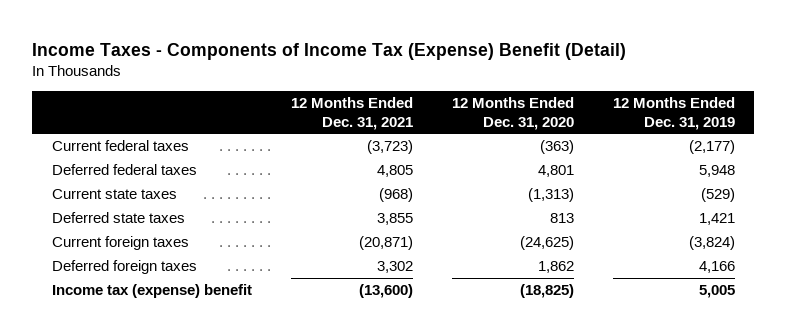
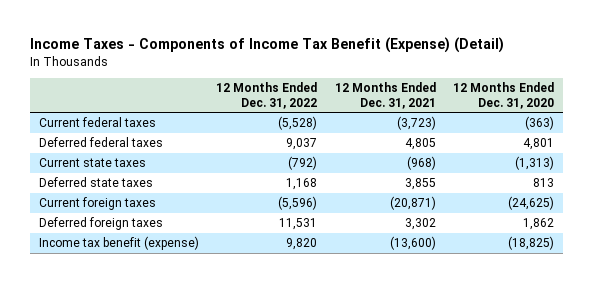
[32,42,627,60] Income Taxes - Components of Income Tax (Expense) Benefit (Detail) -> [30,37,505,54] Income Taxes - Components of Income Tax Benefit (Expense) (Detail)
[612,97,735,130] 12 Months Ended Dec. 31, 2019 -> none
none -> [216,81,318,109] 12 Months Ended Dec. 31, 2022
[51,283,252,298] Income tax (expense) benefit -> [38,236,199,251] Income tax benefit (expense)

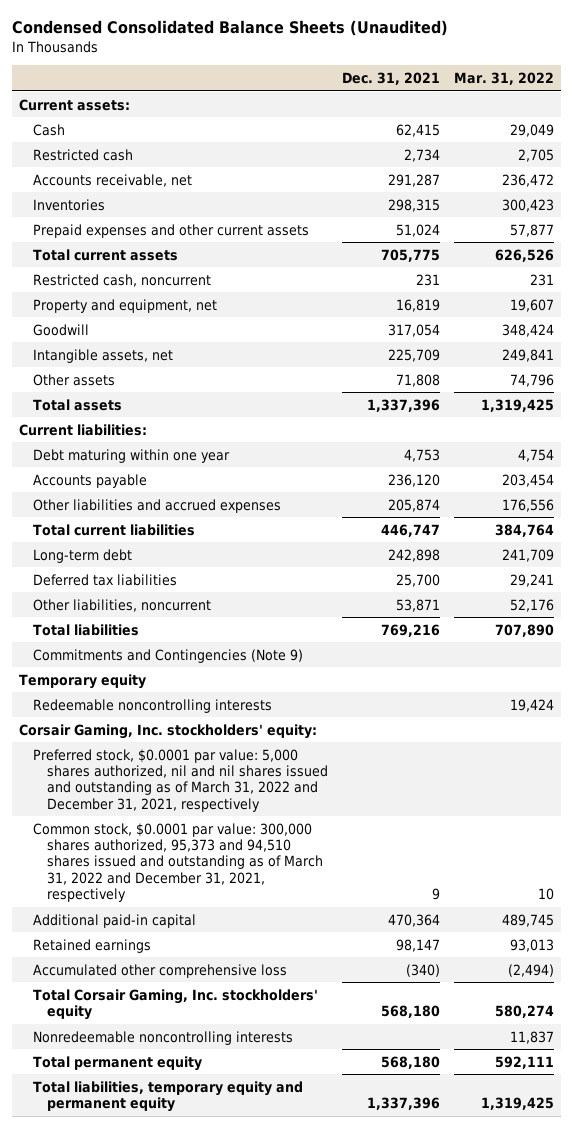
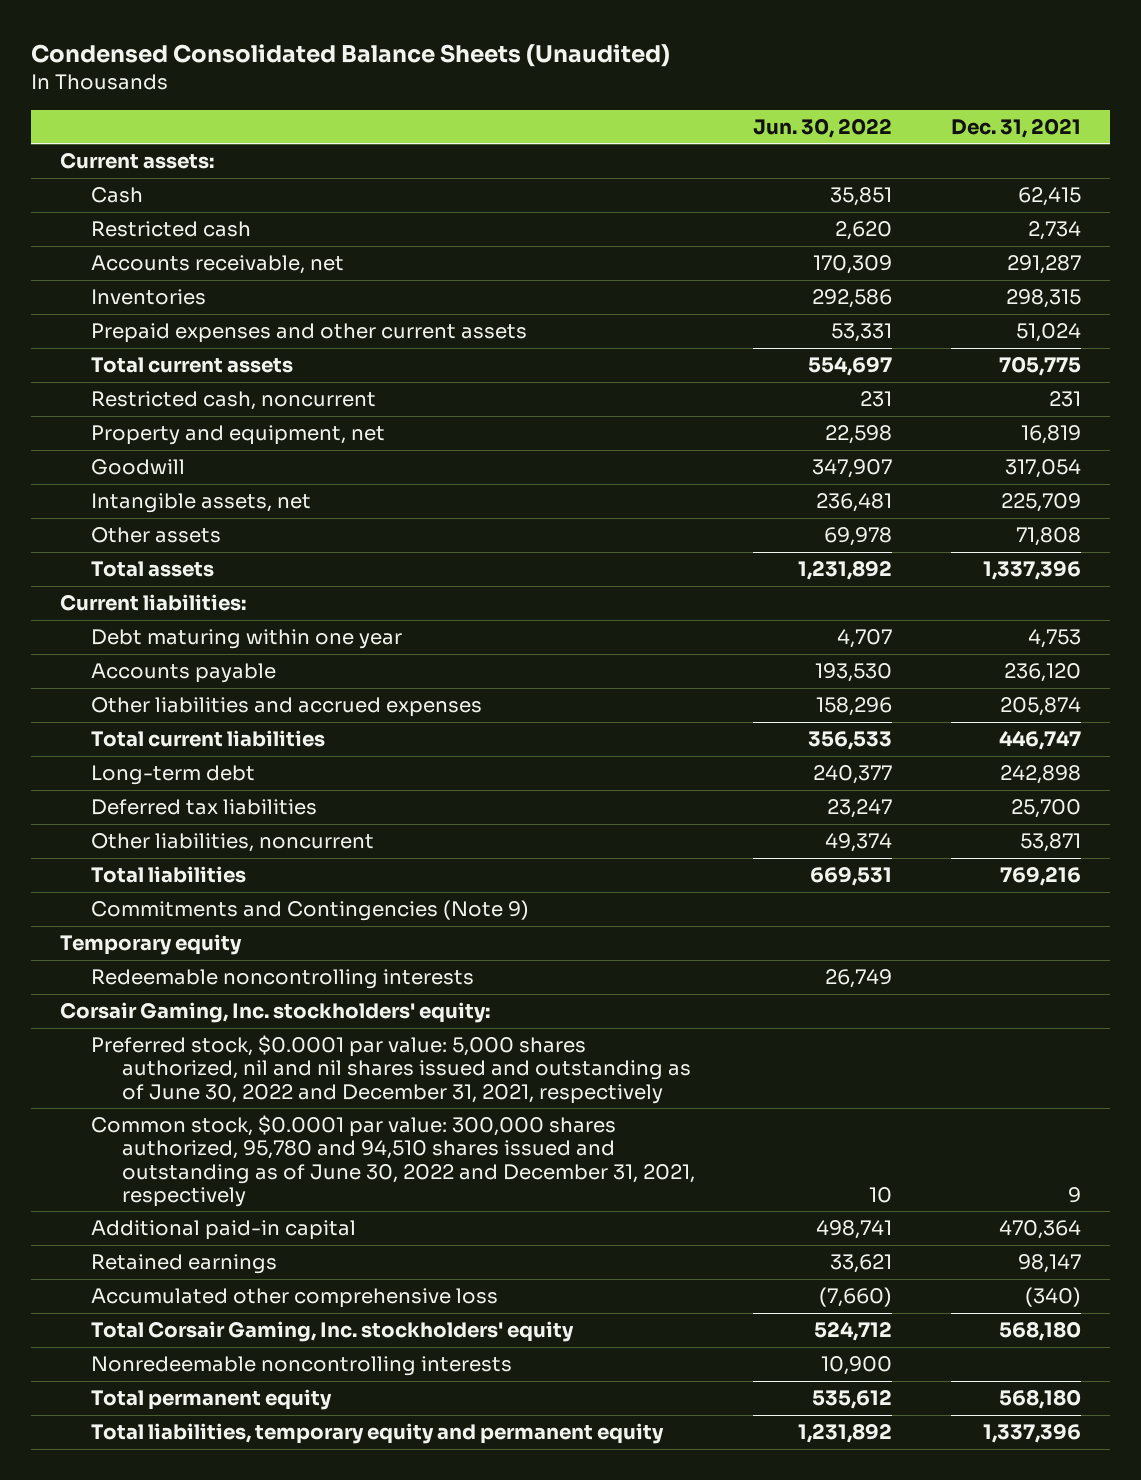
[453,71,554,85] Mar. 31, 2022 -> none
none -> [753,117,893,138] Jun. 30, 2022
[32,748,329,812] Preferred stock, $0.0001 par value: 5,000 shares authorized, nil and nil shares issued and outstanding as of March 31, 2022 and December 31, 2021, respectively -> [90,1035,691,1104] Preferred stock, $0.0001 par value: 5,000 shares authorized, nil and nil shares issued and outstanding as of June 30, 2022 and December 31, 2021, respectively
[32,822,324,903] Common stock, $0.0001 par value: 300,000 shares authorized, 95,373 and 94,510 shares issued and outstanding as of March 31, 2022 and December 31, 2021, respectively -> [90,1115,695,1207] Common stock, $0.0001 par value: 300,000 shares authorized, 95,780 and 94,510 shares issued and outstanding as of June 30, 2022 and December 31, 2021, respectively

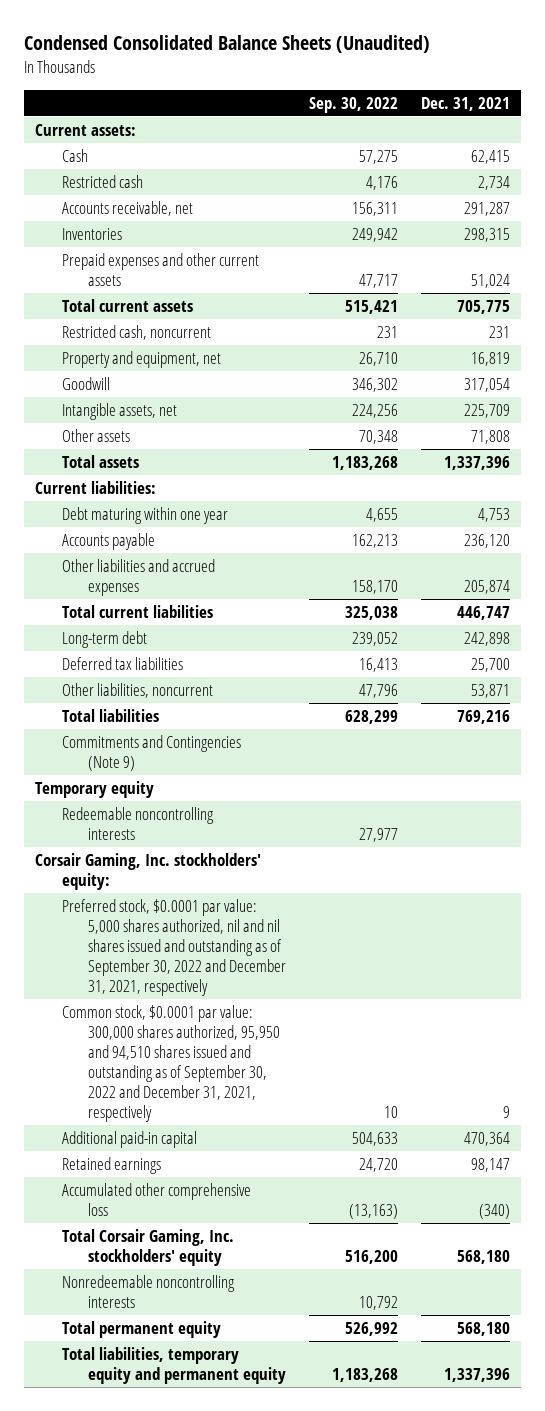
[753,117,893,138] Jun. 30, 2022 -> none
none -> [308,97,398,114] Sep. 30, 2022
[90,1035,691,1104] Preferred stock, $0.0001 par value: 5,000 shares authorized, nil and nil shares issued and outstanding as of June 30, 2022 and December 31, 2021, respectively -> [61,898,287,997] Preferred stock, $0.0001 par value: 5,000 shares authorized, nil and nil shares issued and outstanding as of September 30, 2022 and December 31, 2021, respectively
[90,1115,695,1207] Common stock, $0.0001 par value: 300,000 shares authorized, 95,780 and 94,510 shares issued and outstanding as of June 30, 2022 and December 31, 2021, respectively -> [61,1004,281,1123] Common stock, $0.0001 par value: 300,000 shares authorized, 95,950 and 94,510 shares issued and outstanding as of September 30, 2022 and December 31, 2021, respectively

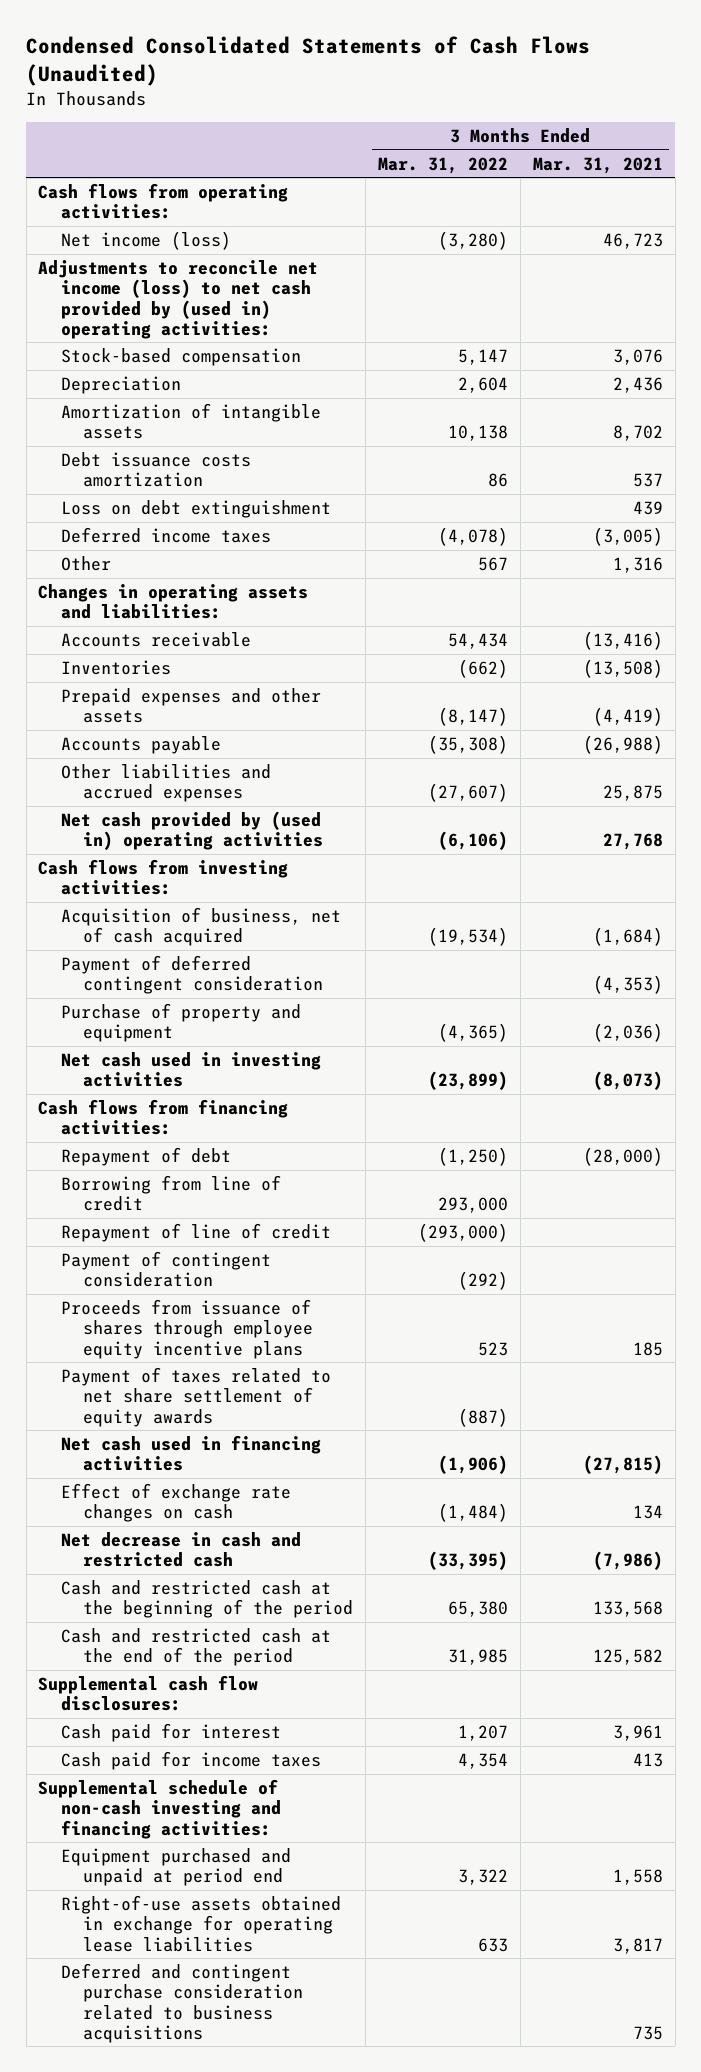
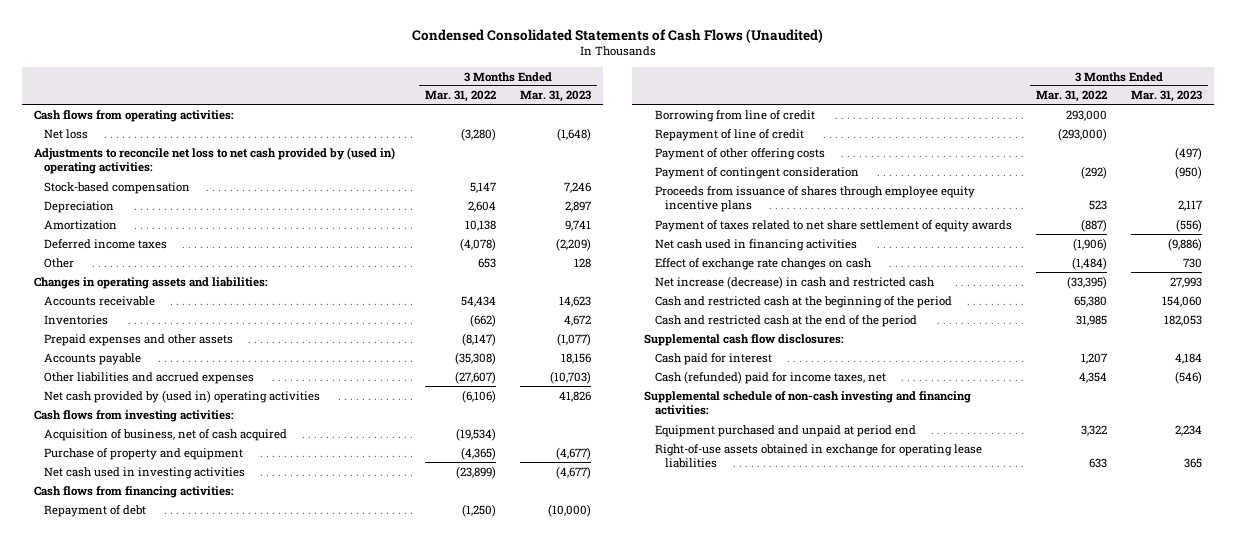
[532,156,663,174] Mar. 31, 2021 -> none
none -> [520,90,592,103] Mar. 31, 2023
[60,230,231,250] Net income (loss) -> [44,128,89,139] Net loss
[38,259,319,339] Adjustments to reconcile net income (loss) to net cash provided by (used in) operating activities: -> [34,146,396,175] Adjustments to reconcile net loss to net cash provided by (used in) operating activities:
[60,451,251,488] Debt issuance costs amortization -> none
[60,499,331,518] Loss on debt extinguishment -> none
[60,402,321,440] Amortization of intangible assets -> [44,219,118,230] Amortization
[478,556,509,571] 567 -> [478,257,497,268] 653
[60,954,324,995] Payment of deferred contingent consideration -> none
none -> [654,147,825,160] Payment of other offering costs
[60,1531,301,1568] Net decrease in cash and restricted cash -> [654,275,935,289] Net increase (decrease) in cash and restricted cash
[60,1750,321,1770] Cash paid for income taxes -> [654,370,886,384] Cash (refunded) paid for income taxes, net
[60,1962,304,2043] Deferred and contingent purchase consideration related to business acquisitions -> none

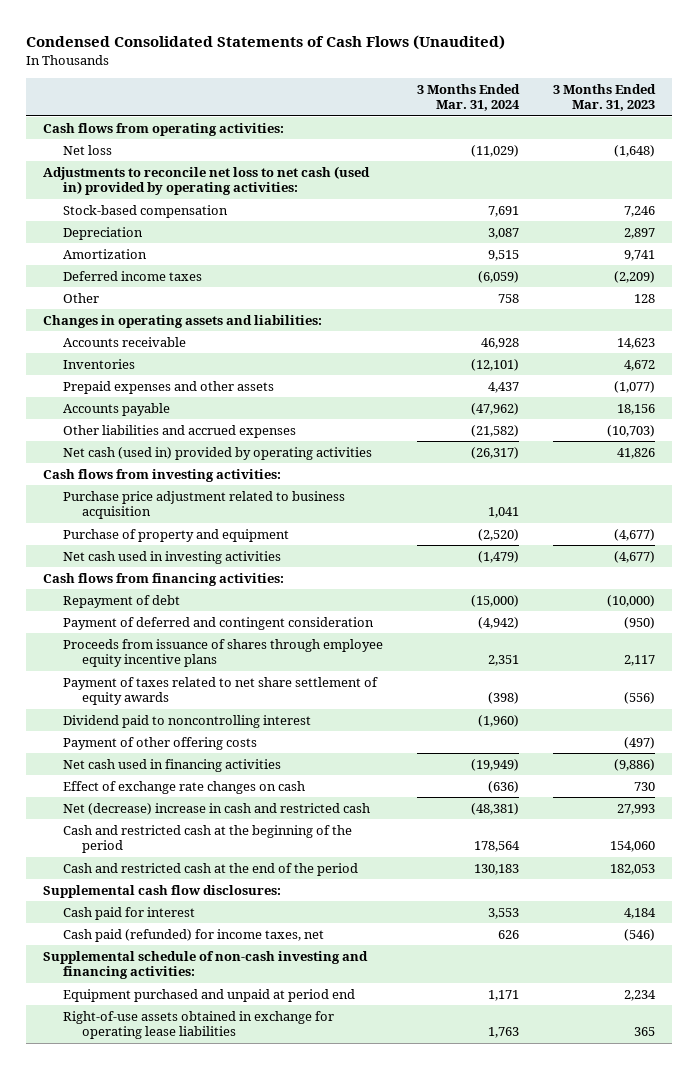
[425,90,497,103] Mar. 31, 2022 -> none
none -> [416,83,520,112] 3 Months Ended Mar. 31, 2024
[34,146,396,175] Adjustments to reconcile net loss to net cash provided by (used in) operating activities: -> [43,165,371,196] Adjustments to reconcile net loss to net cash (used in) provided by operating activities:
[44,389,321,403] Net cash provided by (used in) operating activities -> [62,446,372,460] Net cash (used in) provided by operating activities
[44,428,288,441] Acquisition of business, net of cash acquired -> [62,490,345,520] Purchase price adjustment related to business acquisition
[654,109,815,122] Borrowing from line of credit -> none
[654,128,804,141] Repayment of line of credit -> none
[654,166,859,179] Payment of contingent consideration -> [62,616,374,630] Payment of deferred and contingent consideration
none -> [62,714,311,728] Dividend paid to noncontrolling interest
[654,147,825,160] Payment of other offering costs -> [62,736,257,750] Payment of other offering costs
[654,275,935,289] Net increase (decrease) in cash and restricted cash -> [62,802,370,815] Net (decrease) increase in cash and restricted cash
[654,370,886,384] Cash (refunded) paid for income taxes, net -> [62,928,324,942] Cash paid (refunded) for income taxes, net

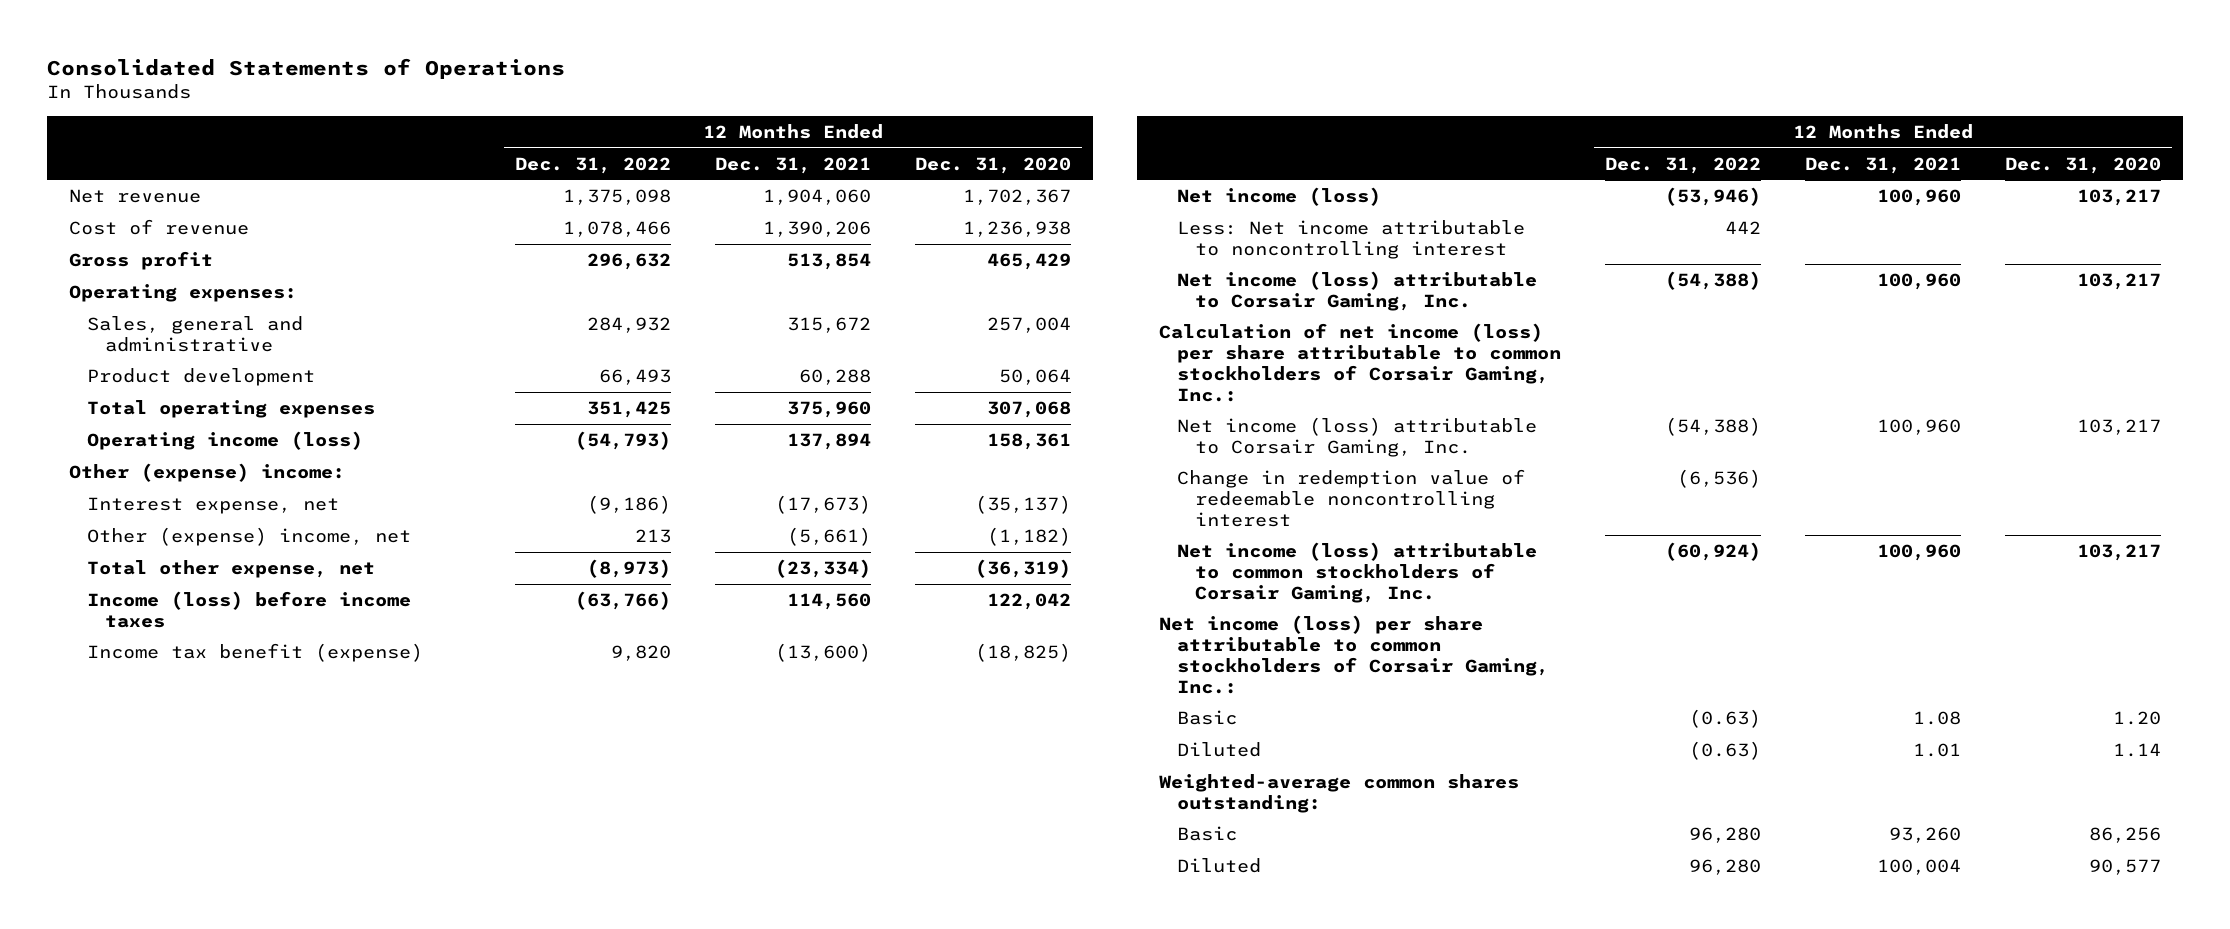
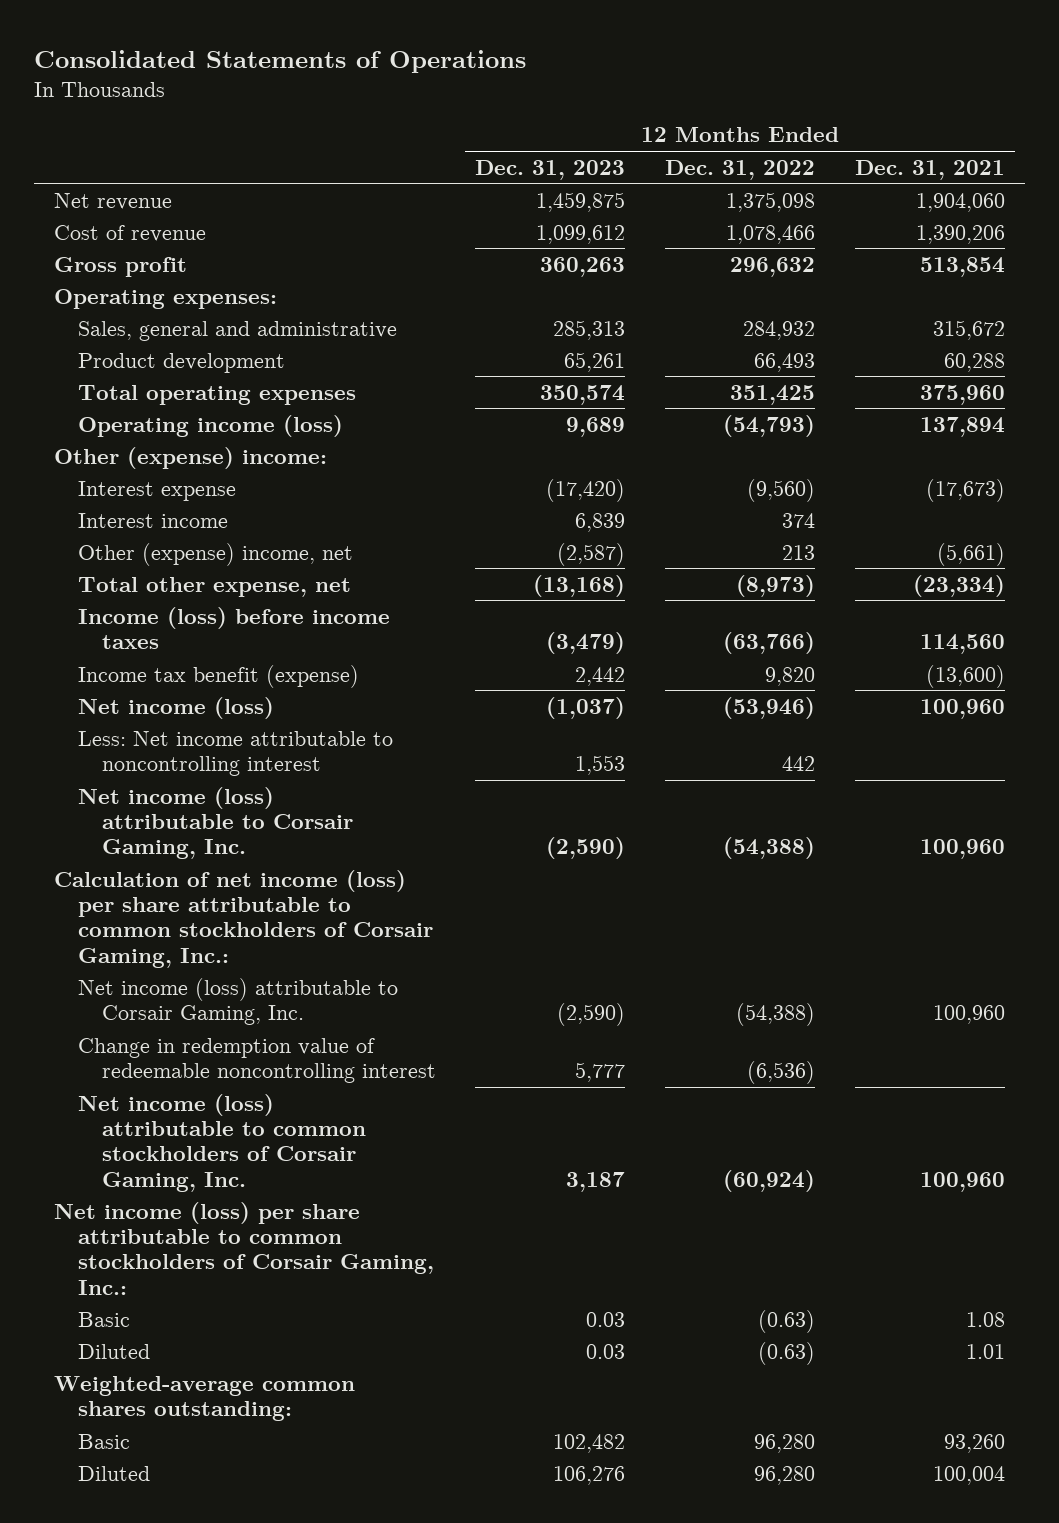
[915,156,1072,174] Dec. 31, 2020 -> none
none -> [475,159,626,180] Dec. 31, 2023
[87,496,340,514] Interest expense, net -> [77,480,236,501] Interest expense
[587,494,672,514] (9,186) -> [747,478,816,502] (9,560)
none -> [77,512,228,528] Interest income

